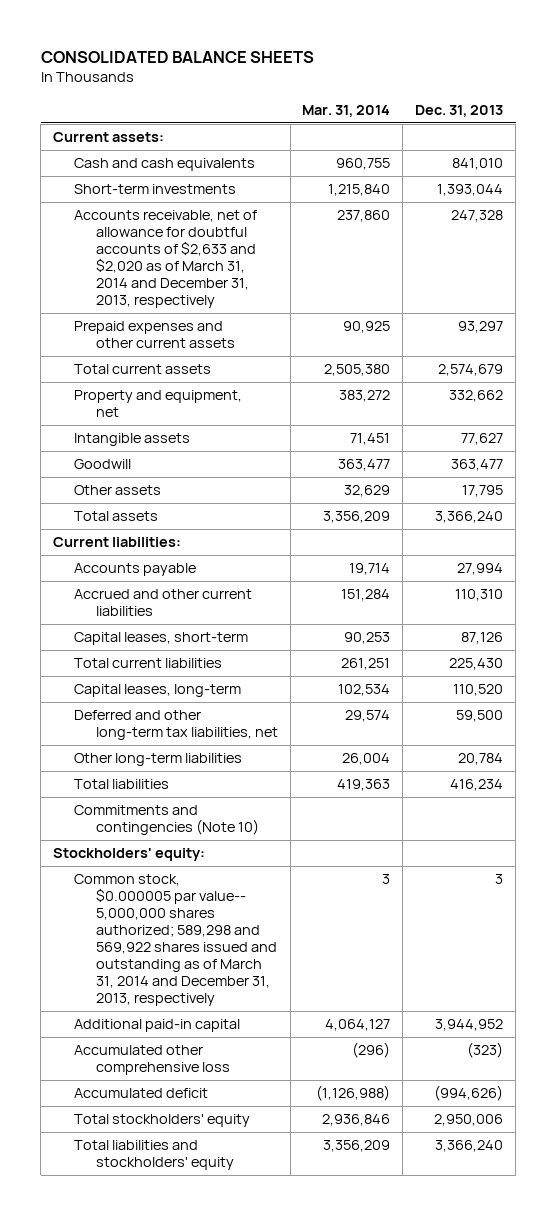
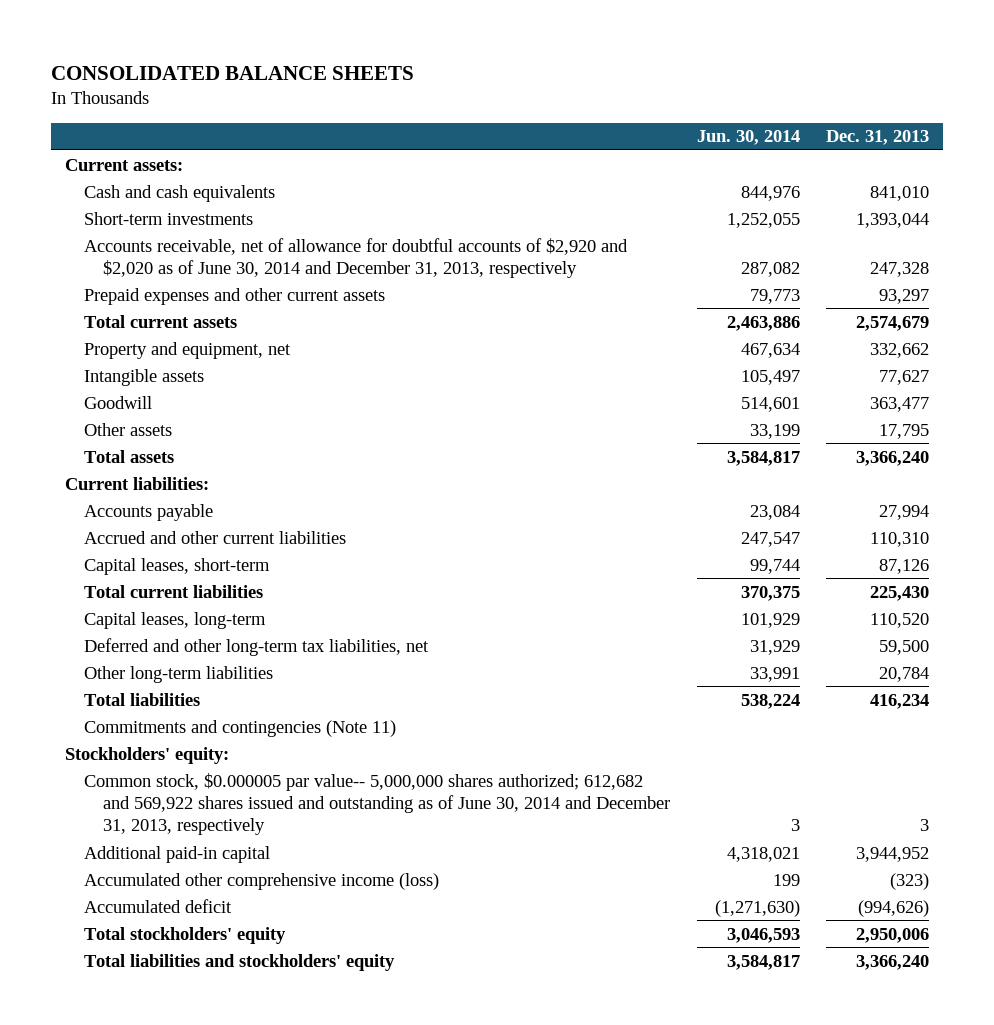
[302,104,391,117] Mar. 31, 2014 -> none
none -> [696,130,800,146] Jun. 30, 2014
[74,210,258,308] Accounts receivable, net of allowance for doubtful accounts of $2,633 and $2,020 as of March 31, 2014 and December 31, 2013, respectively -> [83,237,628,278] Accounts receivable, net of allowance for doubtful accounts of $2,920 and $2,020 as of June 30, 2014 and December 31, 2013, respectively
[74,805,259,836] Commitments and contingencies (Note 10) -> [83,719,396,737] Commitments and contingencies (Note 11)
[74,874,277,1006] Common stock, $0.000005 par value-- 5,000,000 shares authorized; 589,298 and 569,922 shares issued and outstanding as of March 31, 2014 and December 31, 2013, respectively -> [83,772,671,835] Common stock, $0.000005 par value-- 5,000,000 shares authorized; 612,682 and 569,922 shares issued and outstanding as of June 30, 2014 and December 31, 2013, respectively
[74,1045,230,1076] Accumulated other comprehensive loss -> [83,872,439,890] Accumulated other comprehensive income (loss)

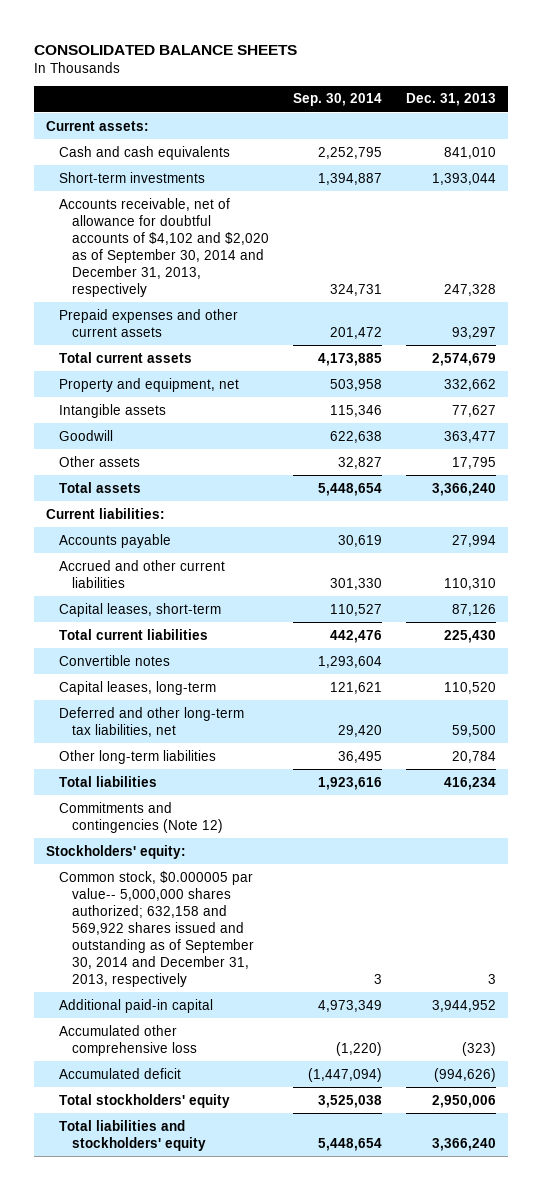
[696,130,800,146] Jun. 30, 2014 -> none
none -> [292,93,382,107] Sep. 30, 2014
[83,237,628,278] Accounts receivable, net of allowance for doubtful accounts of $2,920 and $2,020 as of June 30, 2014 and December 31, 2013, respectively -> [58,197,269,298] Accounts receivable, net of allowance for doubtful accounts of $4,102 and $2,020 as of September 30, 2014 and December 31, 2013, respectively
none -> [58,654,170,666] Convertible notes
[83,719,396,737] Commitments and contingencies (Note 11) -> [58,801,223,833] Commitments and contingencies (Note 12)
[83,772,671,835] Common stock, $0.000005 par value-- 5,000,000 shares authorized; 612,682 and 569,922 shares issued and outstanding as of June 30, 2014 and December 31, 2013, respectively -> [58,870,254,988] Common stock, $0.000005 par value-- 5,000,000 shares authorized; 632,158 and 569,922 shares issued and outstanding as of September 30, 2014 and December 31, 2013, respectively
[83,872,439,890] Accumulated other comprehensive income (loss) -> [58,1024,197,1056] Accumulated other comprehensive loss

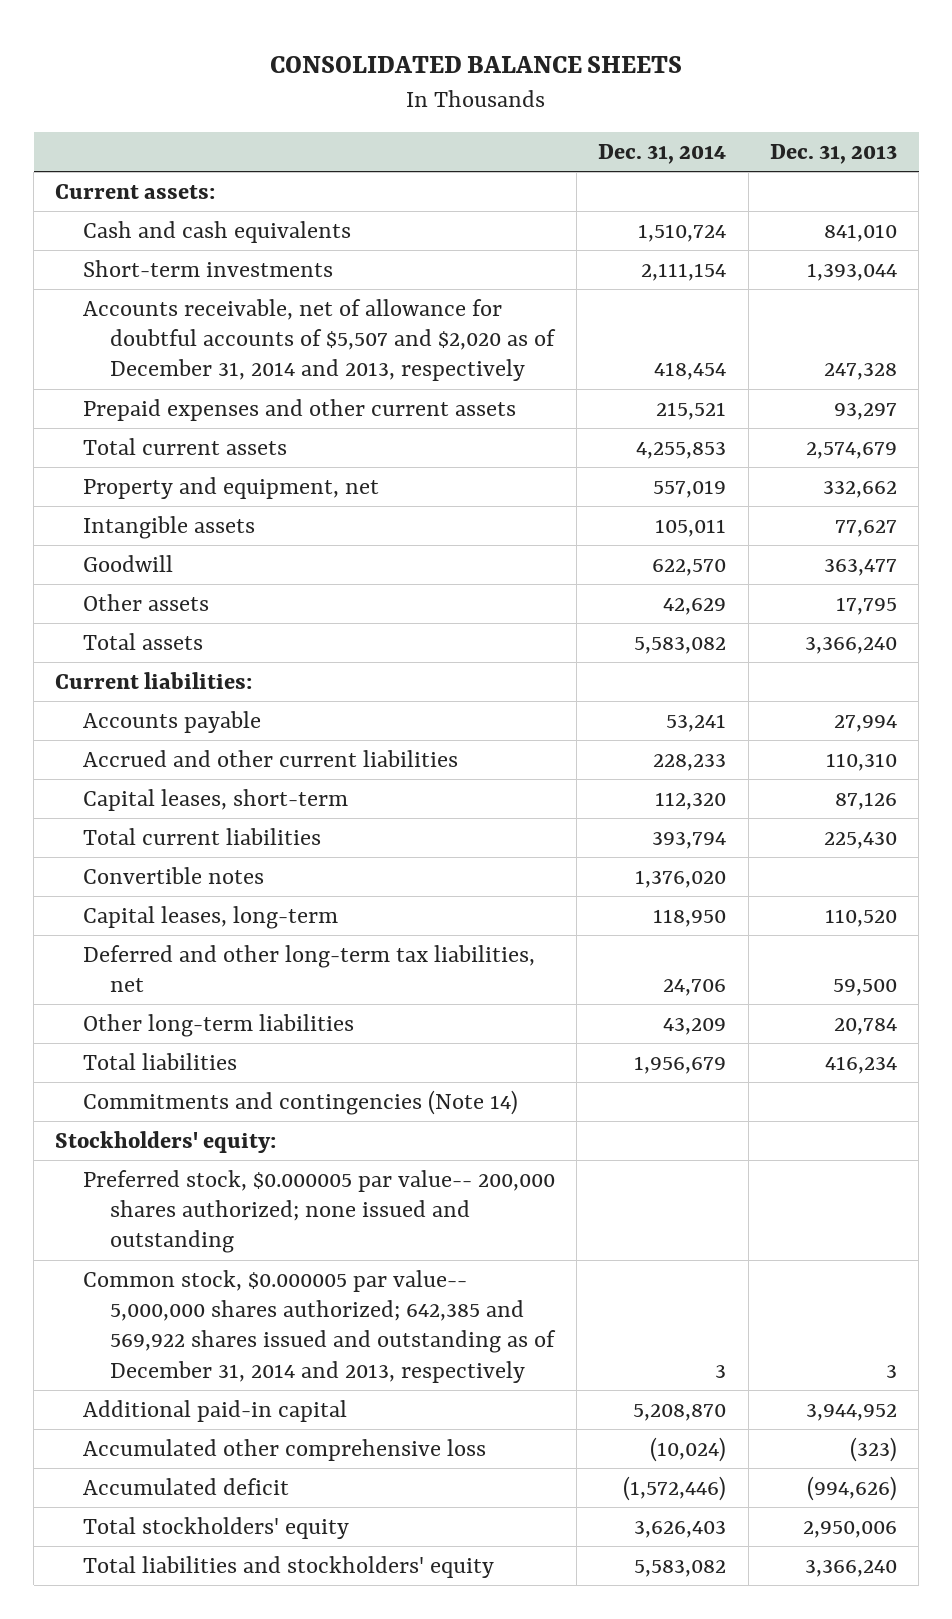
[292,93,382,107] Sep. 30, 2014 -> none
none -> [598,144,727,165] Dec. 31, 2014
[58,197,269,298] Accounts receivable, net of allowance for doubtful accounts of $4,102 and $2,020 as of September 30, 2014 and December 31, 2013, respectively -> [82,298,557,382] Accounts receivable, net of allowance for doubtful accounts of $5,507 and $2,020 as of December 31, 2014 and 2013, respectively
[58,801,223,833] Commitments and contingencies (Note 12) -> [82,1089,518,1115] Commitments and contingencies (Note 14)
none -> [82,1169,555,1254] Preferred stock, $0.000005 par value-- 200,000 shares authorized; none issued and outstanding
[58,870,254,988] Common stock, $0.000005 par value-- 5,000,000 shares authorized; 632,158 and 569,922 shares issued and outstanding as of September 30, 2014 and December 31, 2013, respectively -> [82,1269,557,1383] Common stock, $0.000005 par value-- 5,000,000 shares authorized; 642,385 and 569,922 shares issued and outstanding as of December 31, 2014 and 2013, respectively

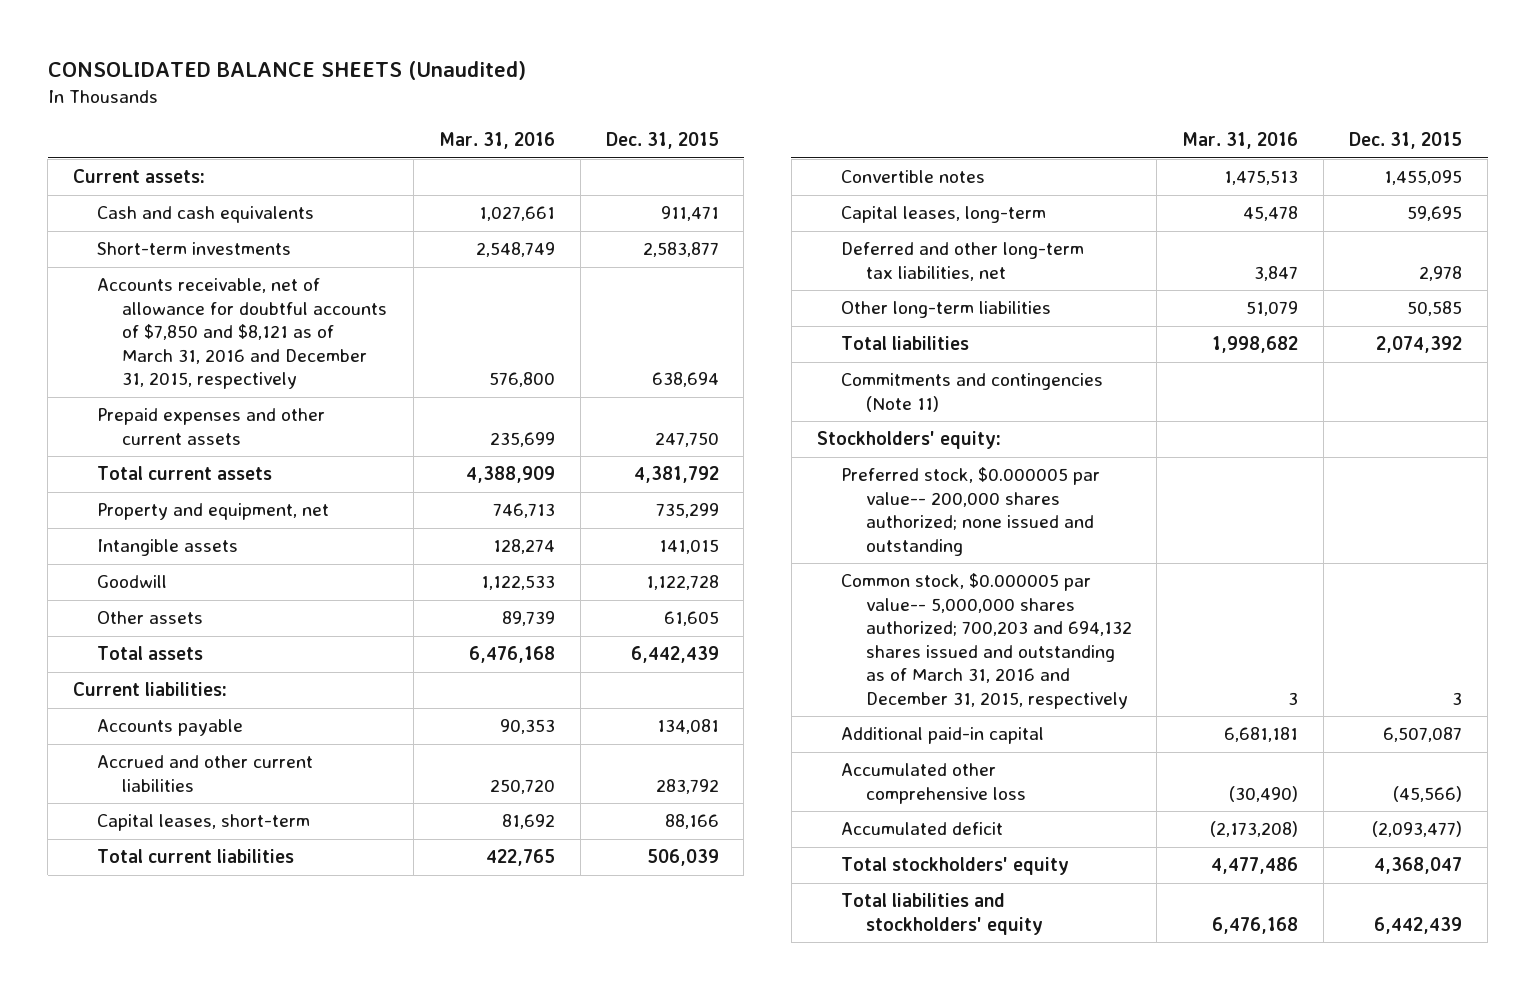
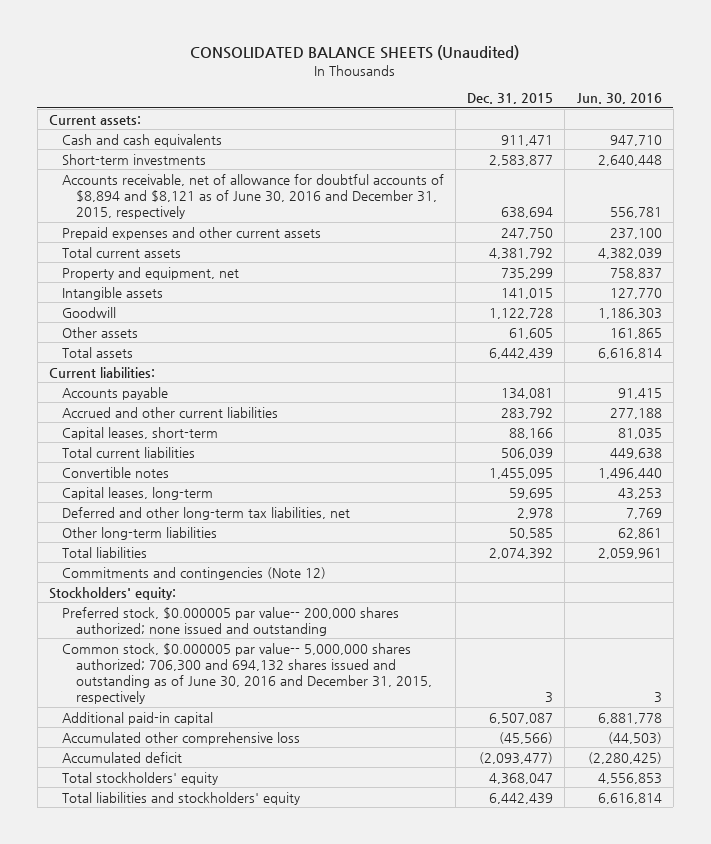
[438,132,555,150] Mar. 31, 2016 -> none
none -> [576,93,662,105] Jun. 30, 2016
[97,278,387,390] Accounts receivable, net of allowance for doubtful accounts of $7,850 and $8,121 as of March 31, 2016 and December 31, 2015, respectively -> [62,173,445,220] Accounts receivable, net of allowance for doubtful accounts of $8,894 and $8,121 as of June 30, 2016 and December 31, 2015, respectively
[841,373,1104,412] Commitments and contingencies (Note 11) -> [62,566,327,580] Commitments and contingencies (Note 12)
[841,573,1132,709] Common stock, $0.000005 par value-- 5,000,000 shares authorized; 700,203 and 694,132 shares issued and outstanding as of March 31, 2016 and December 31, 2015, respectively -> [62,642,432,705] Common stock, $0.000005 par value-- 5,000,000 shares authorized; 706,300 and 694,132 shares issued and outstanding as of June 30, 2016 and December 31, 2015, respectively

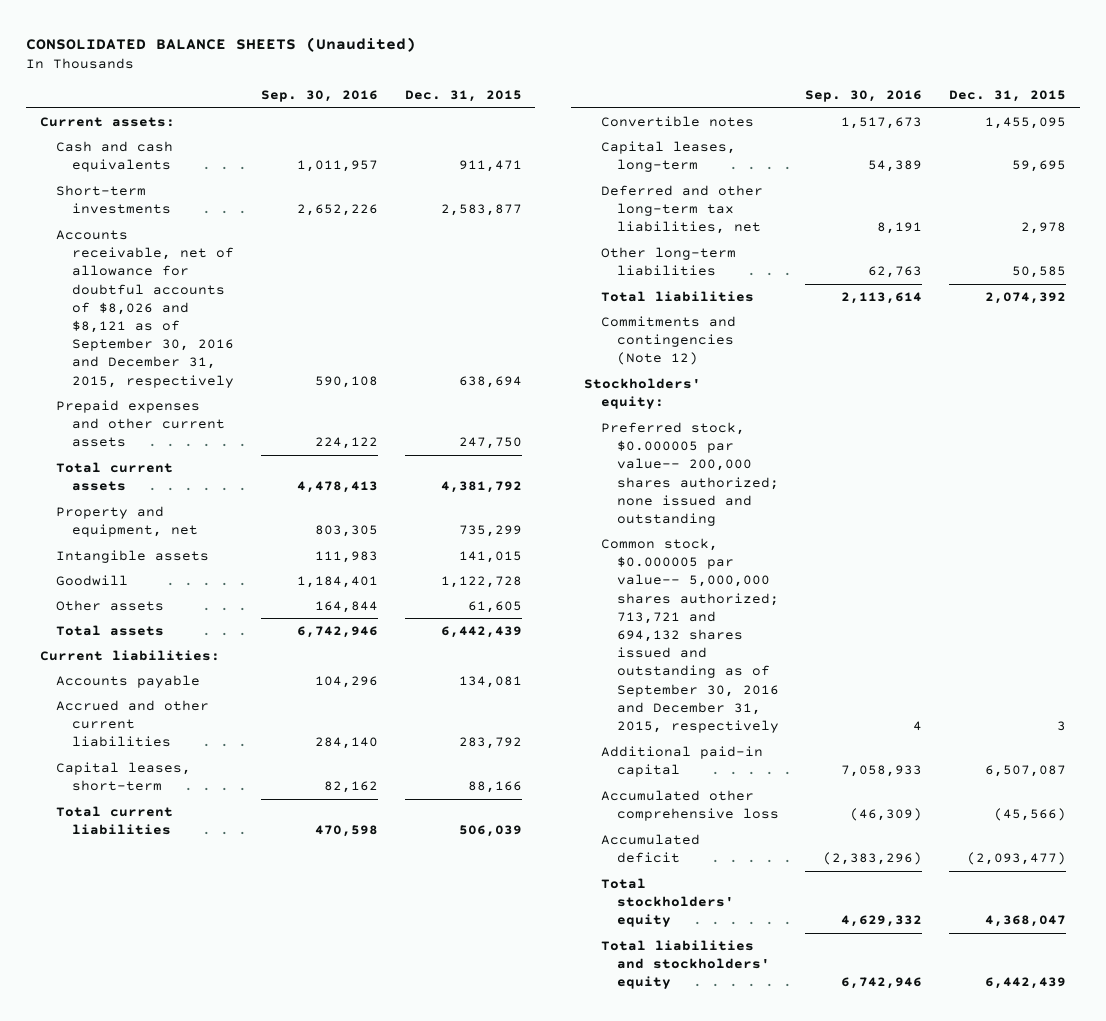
[576,93,662,105] Jun. 30, 2016 -> none
none -> [260,90,378,103] Sep. 30, 2016
[62,173,445,220] Accounts receivable, net of allowance for doubtful accounts of $8,894 and $8,121 as of June 30, 2016 and December 31, 2015, respectively -> [55,229,234,388] Accounts receivable, net of allowance for doubtful accounts of $8,026 and $8,121 as of September 30, 2016 and December 31, 2015, respectively
[62,642,432,705] Common stock, $0.000005 par value-- 5,000,000 shares authorized; 706,300 and 694,132 shares issued and outstanding as of June 30, 2016 and December 31, 2015, respectively -> [600,537,779,734] Common stock, $0.000005 par value-- 5,000,000 shares authorized; 713,721 and 694,132 shares issued and outstanding as of September 30, 2016 and December 31, 2015, respectively

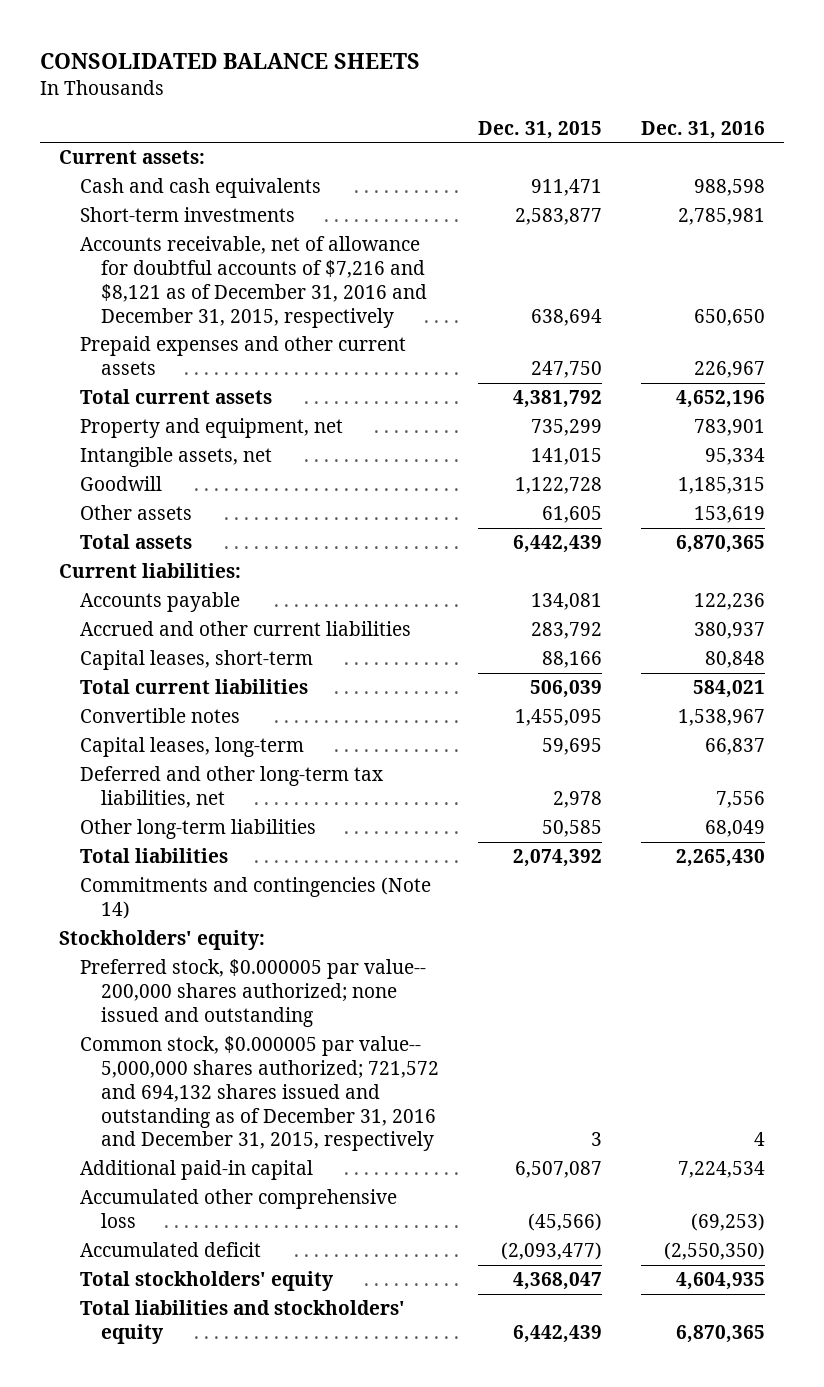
[26,36,417,52] CONSOLIDATED BALANCE SHEETS (Unaudited) -> [40,53,421,70] CONSOLIDATED BALANCE SHEETS
[260,90,378,103] Sep. 30, 2016 -> none
none -> [640,120,765,139] Dec. 31, 2016
[55,229,234,388] Accounts receivable, net of allowance for doubtful accounts of $8,026 and $8,121 as of September 30, 2016 and December 31, 2015, respectively -> [80,236,428,328] Accounts receivable, net of allowance for doubtful accounts of $7,216 and $8,121 as of December 31, 2016 and December 31, 2015, respectively
[55,549,209,563] Intangible assets -> [80,447,273,468] Intangible assets, net
[600,315,736,366] Commitments and contingencies (Note 12) -> [80,877,432,920] Commitments and contingencies (Note 14)
[600,537,779,734] Common stock, $0.000005 par value-- 5,000,000 shares authorized; 713,721 and 694,132 shares issued and outstanding as of September 30, 2016 and December 31, 2015, respectively -> [80,1036,440,1152] Common stock, $0.000005 par value-- 5,000,000 shares authorized; 721,572 and 694,132 shares issued and outstanding as of December 31, 2016 and December 31, 2015, respectively

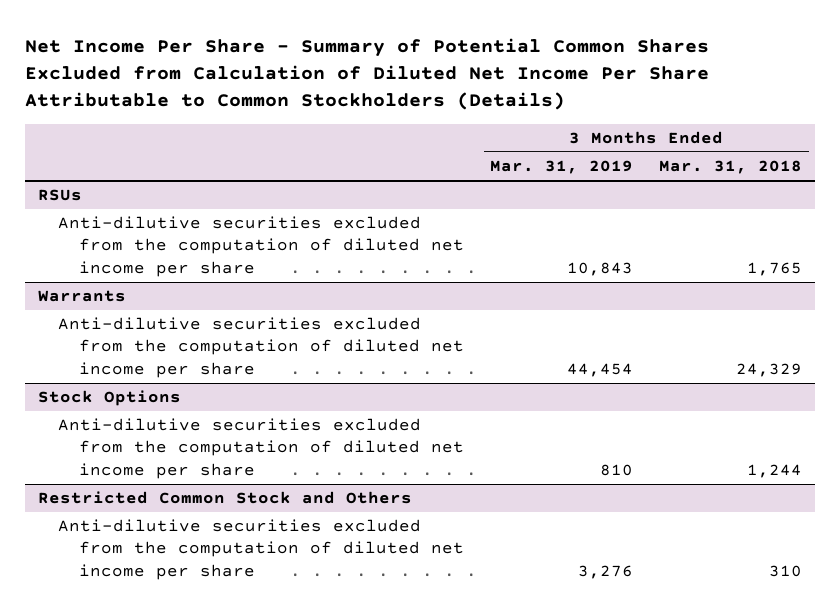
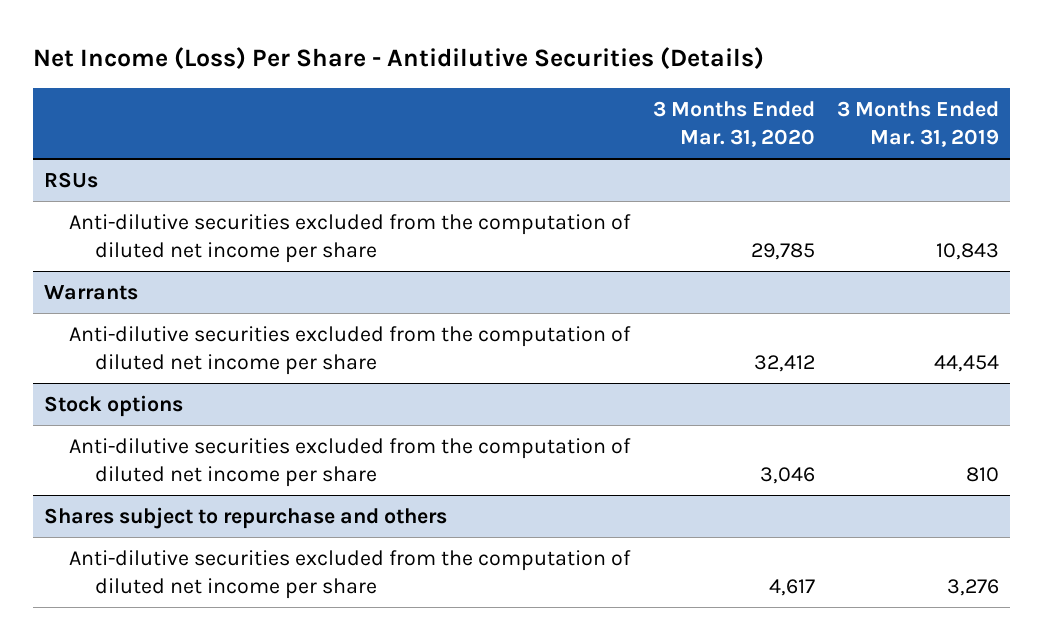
[24,37,709,111] Net Income Per Share - Summary of Potential Common Shares Excluded from Calculation of Diluted Net Income Per Share Attributable to Common Stockholders (Details) -> [32,47,764,70] Net Income (Loss) Per Share - Antidilutive Securities (Details)
[659,160,803,175] Mar. 31, 2018 -> none
none -> [652,101,815,148] 3 Months Ended Mar. 31, 2020
[37,390,181,407] Stock Options -> [43,394,183,417] Stock options
[37,491,412,505] Restricted Common Stock and Others -> [43,506,447,529] Shares subject to repurchase and others

